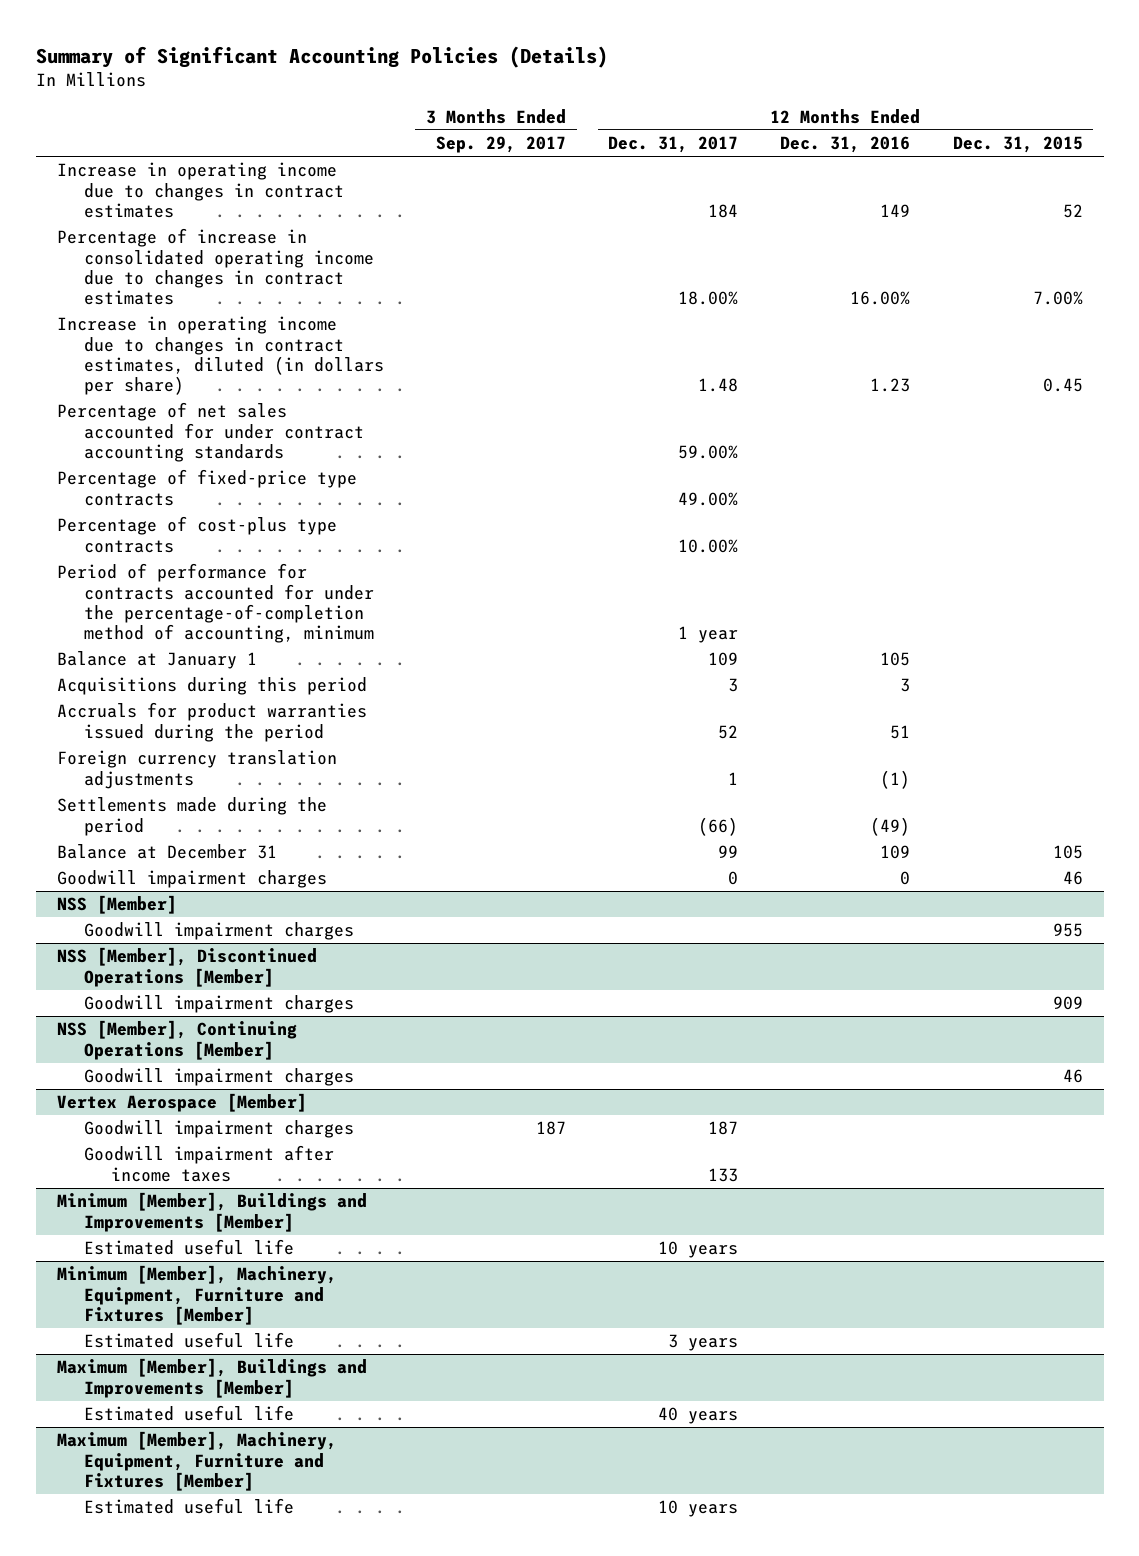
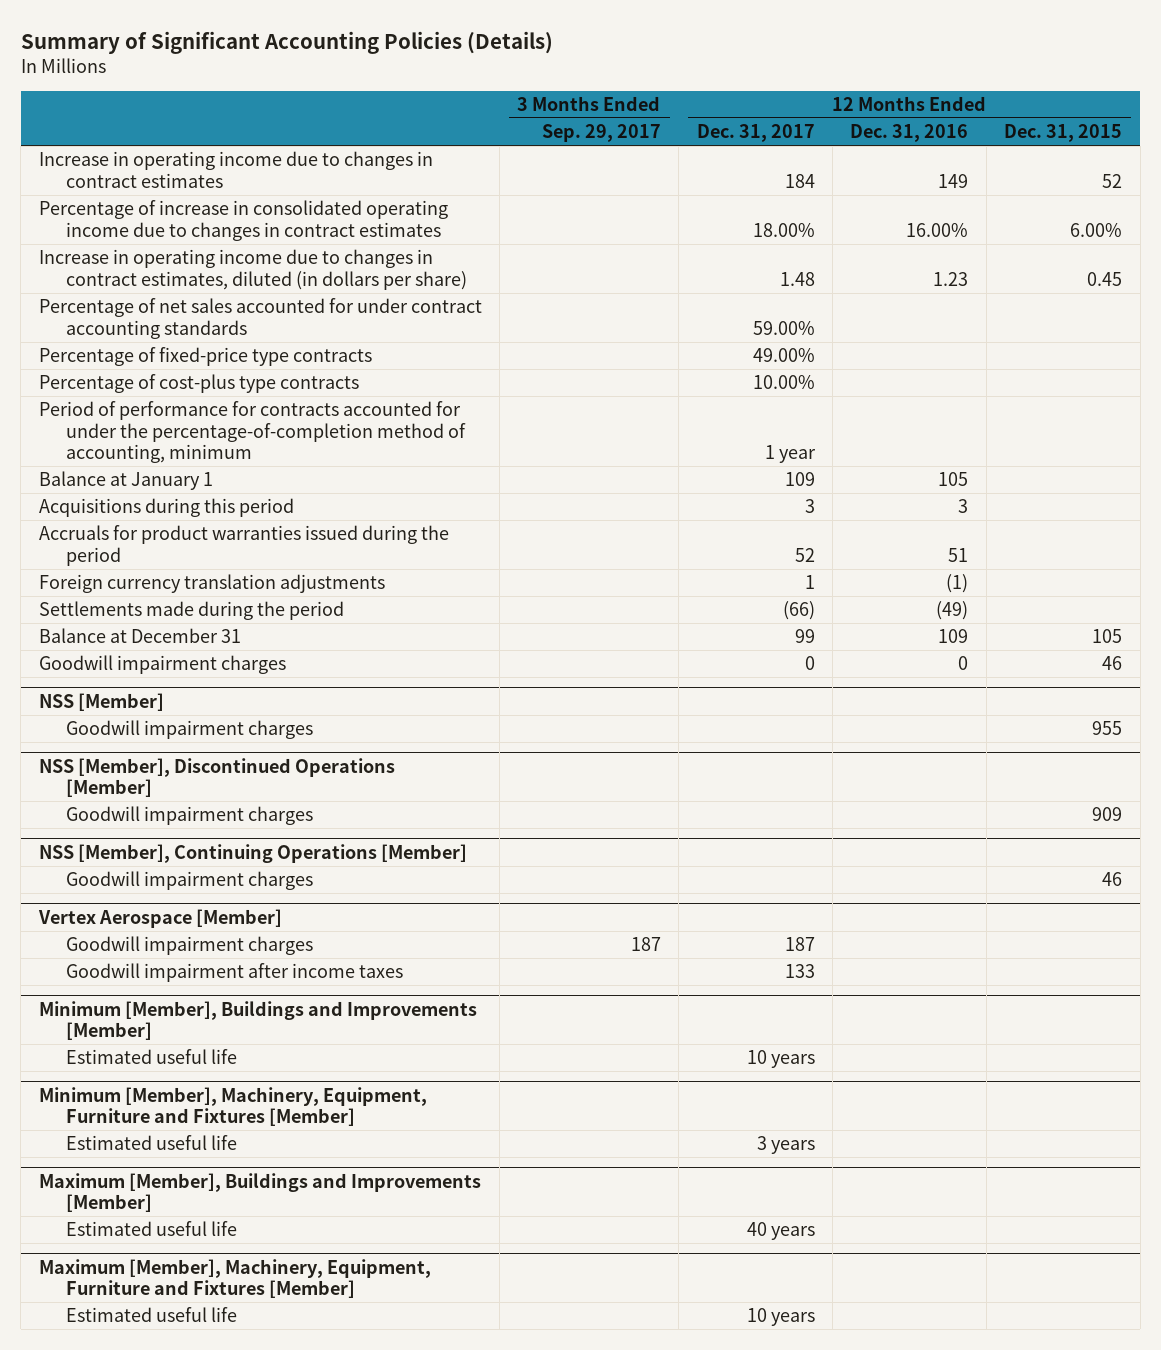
[1032,291,1083,306] 7.00% -> [1070,222,1123,237] 6.00%

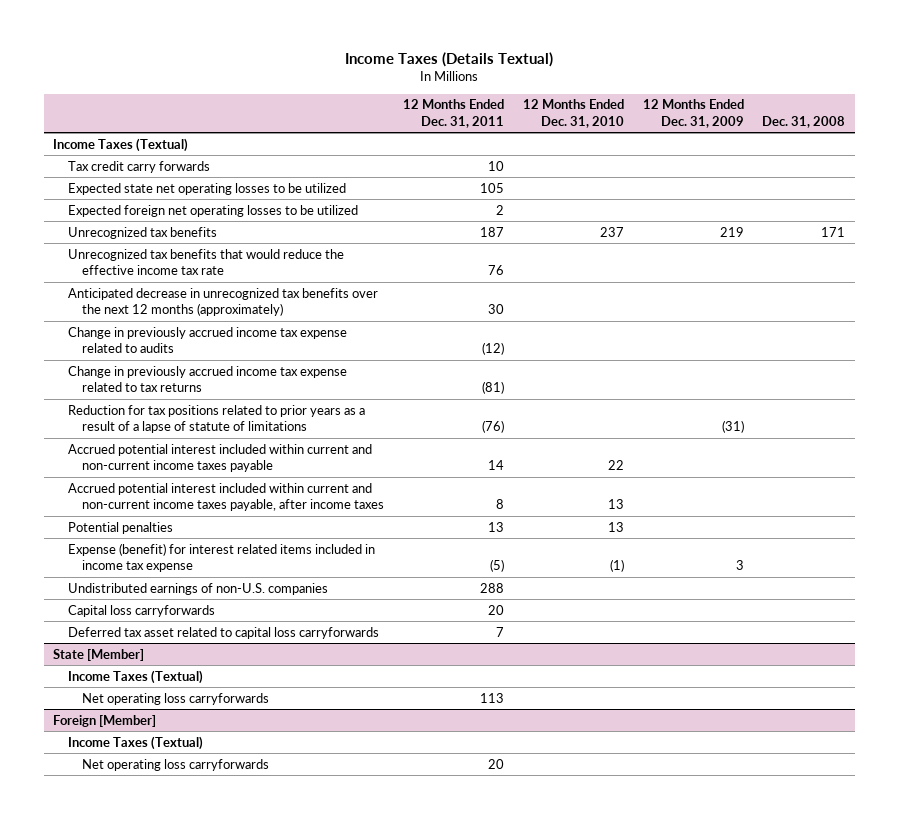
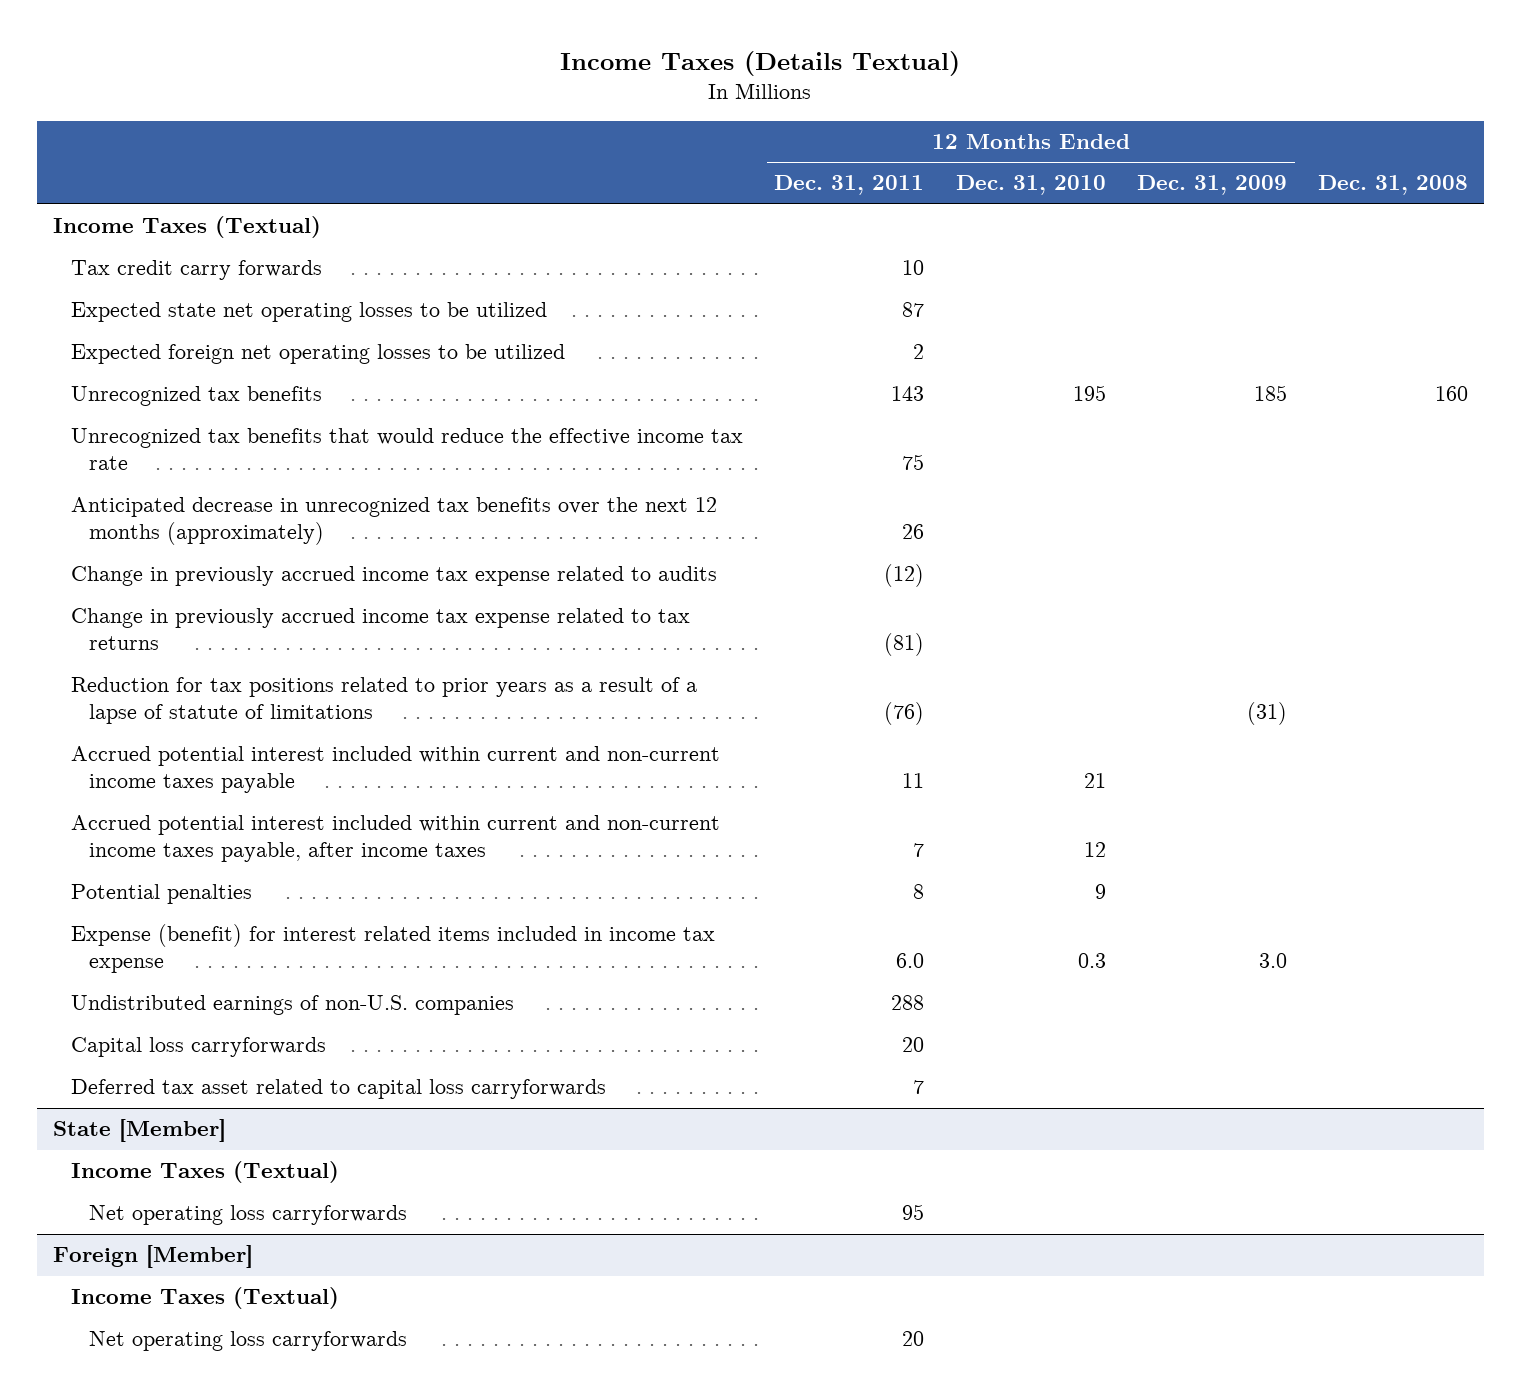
[479,182,504,193] 105 -> [902,302,925,318] 87
[479,226,504,237] 187 -> [891,386,925,402] 143
[599,226,624,237] 237 -> [1072,385,1106,402] 195
[719,226,744,237] 219 -> [1253,385,1287,402] 185
[821,226,846,237] 171 -> [1435,386,1469,402] 160
[487,265,504,276] 76 -> [902,454,925,471] 75
[487,304,504,315] 30 -> [902,524,925,540] 26
[487,460,504,471] 14 -> [902,773,925,789] 11
[607,460,624,471] 22 -> [1083,773,1106,789] 21
[495,499,504,510] 8 -> [913,843,925,858] 7
[607,499,624,510] 13 -> [1083,842,1106,858] 12
[487,521,504,532] 13 -> [913,884,925,900] 8
[607,521,624,532] 13 -> [1094,884,1106,900] 9
[489,559,504,573] (5) -> [896,953,925,969] 6.0
[609,559,624,573] (1) -> [1077,953,1106,969] 0.3
[735,560,744,571] 3 -> [1258,953,1287,969] 3.0
[479,692,504,703] 113 -> [902,1204,925,1221] 95

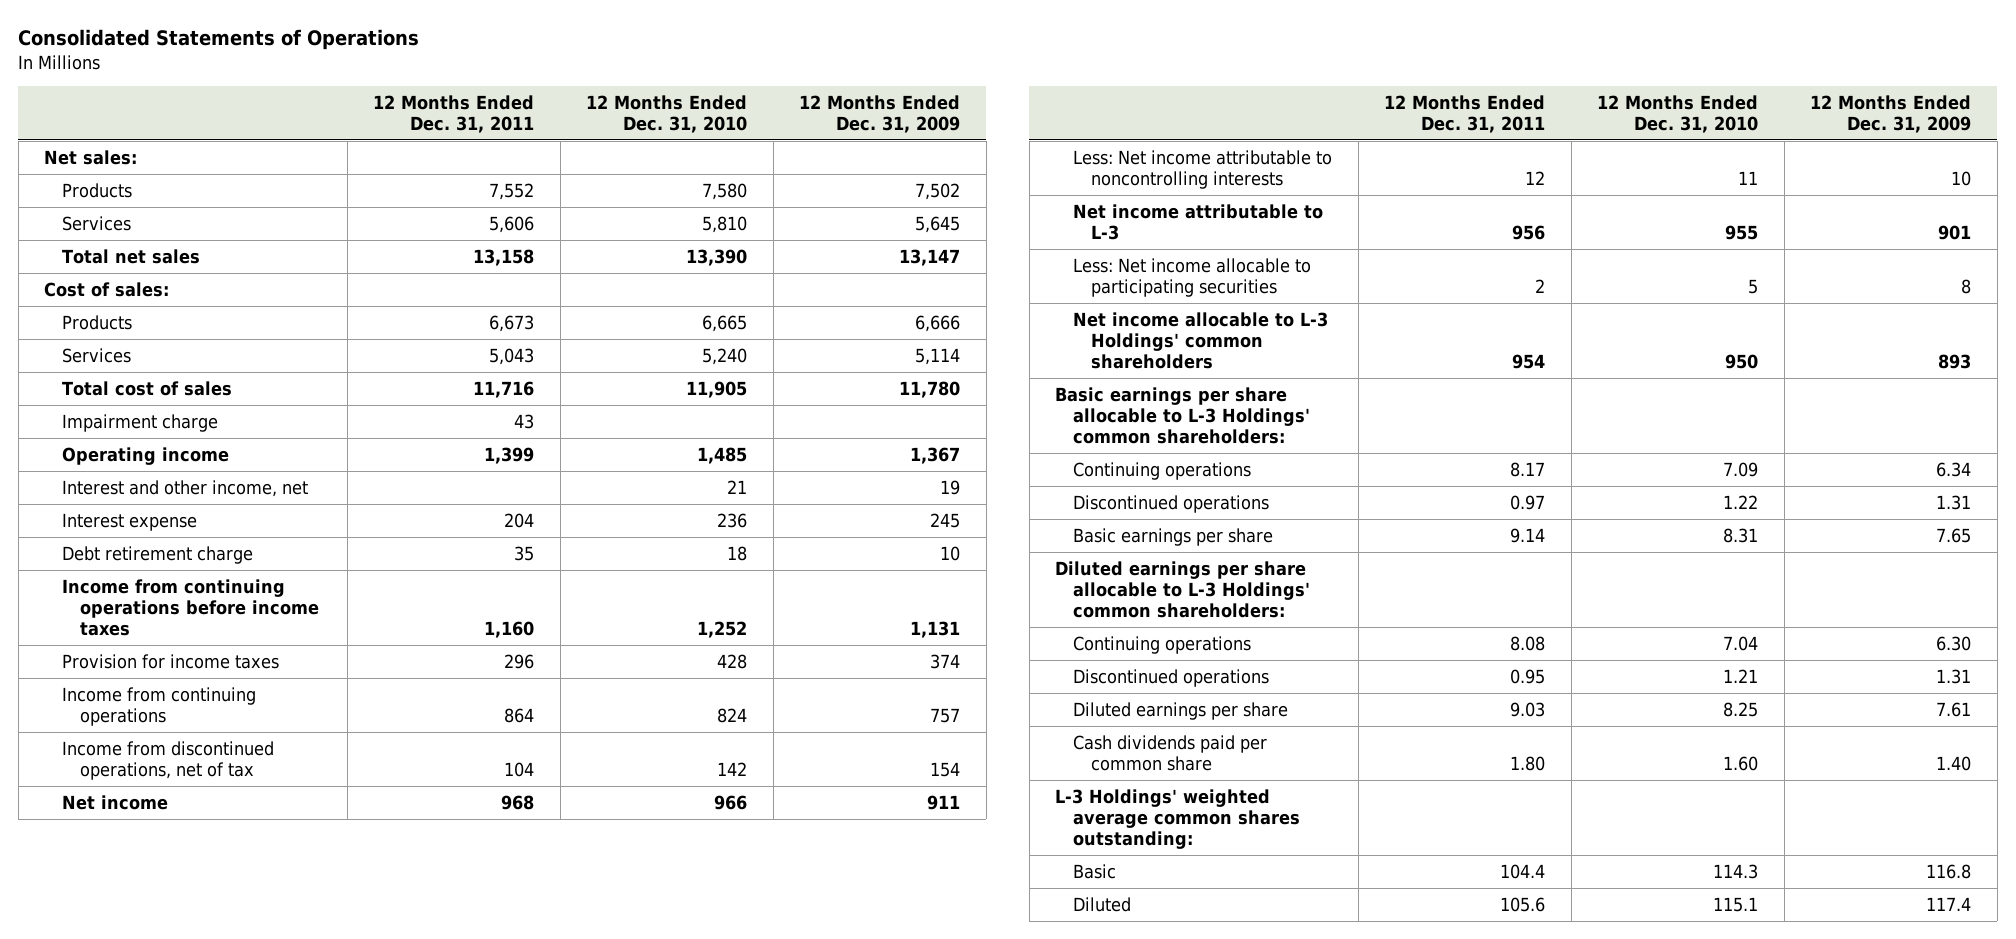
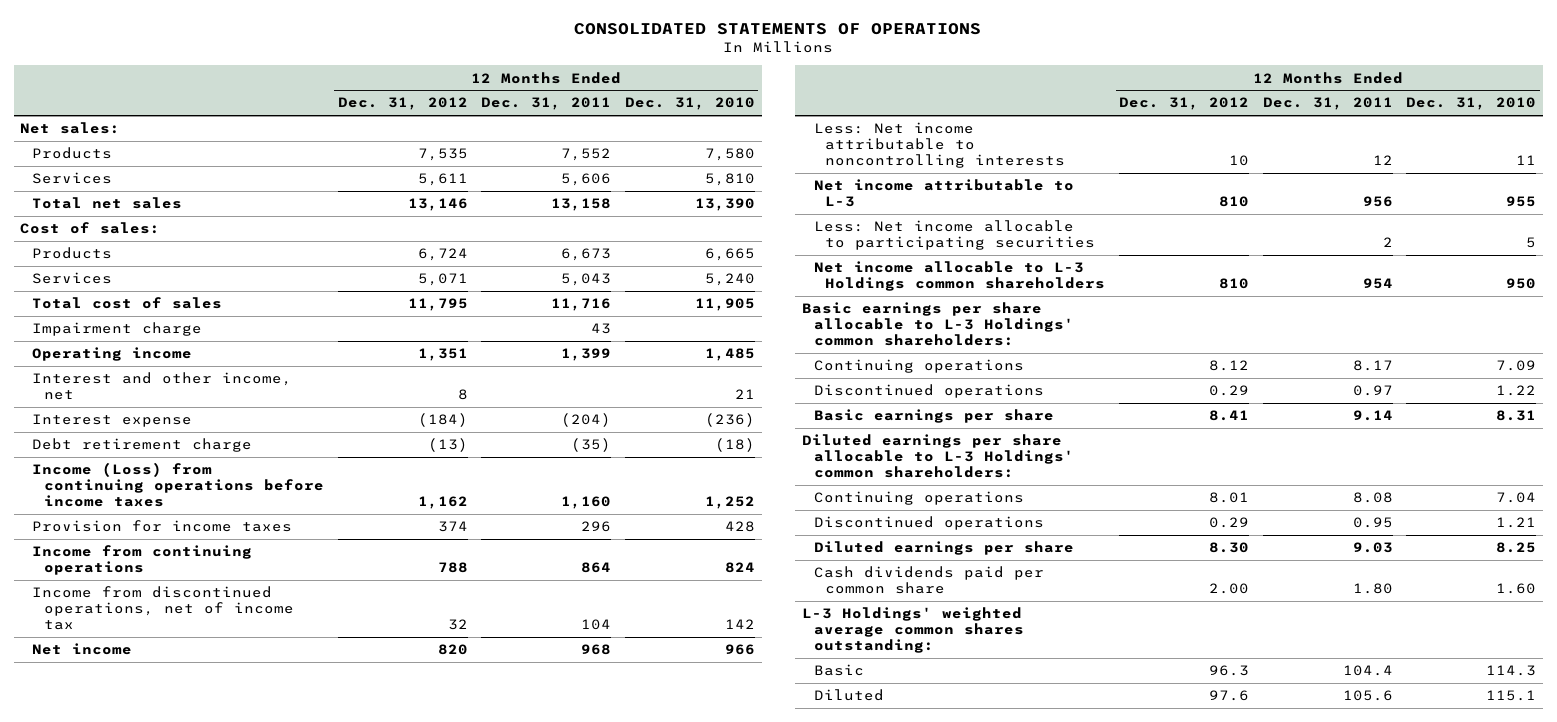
[18,29,420,51] Consolidated Statements of Operations -> [574,23,982,36] CONSOLIDATED STATEMENTS OF OPERATIONS
[799,94,961,133] 12 Months Ended Dec. 31, 2009 -> none
none -> [337,97,468,111] Dec. 31, 2012
[504,512,535,528] 204 -> [561,413,612,428] (204)
[717,512,748,528] 236 -> [704,413,755,428] (236)
[514,545,535,561] 35 -> [571,438,612,453] (35)
[727,545,748,561] 18 -> [714,438,755,453] (18)
[62,578,320,636] Income from continuing operations before income taxes -> [32,462,325,508] Income (Loss) from continuing operations before income taxes
[62,740,275,780] Income from discontinued operations, net of tax -> [32,586,295,631] Income from discontinued operations, net of income tax
[1073,311,1329,369] Net income allocable to L-3 Holdings' common shareholders -> [813,261,1106,292] Net income allocable to L-3 Holdings common shareholders

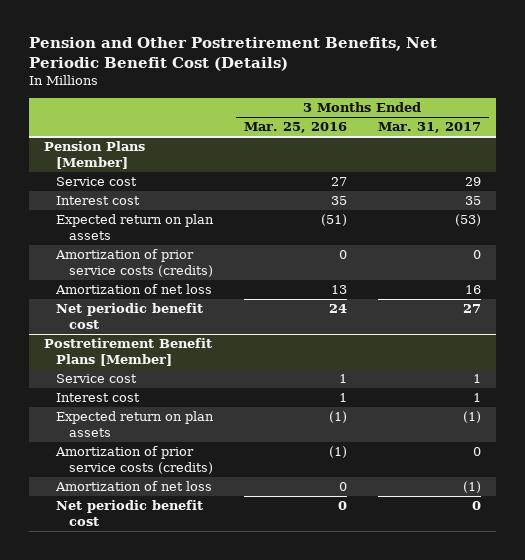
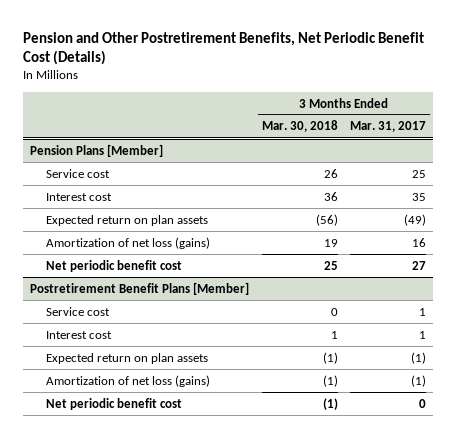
[244,122,348,134] Mar. 25, 2016 -> none
none -> [261,120,338,133] Mar. 30, 2018
[464,177,481,187] 29 -> [412,169,427,178] 25
[55,249,213,278] Amortization of prior service costs (credits) -> none
[454,214,481,227] (53) -> [404,213,427,226] (49)
[55,284,213,295] Amortization of net loss -> [46,236,211,249] Amortization of net loss (gains)
[55,446,213,475] Amortization of prior service costs (credits) -> none
[55,481,213,492] Amortization of net loss -> [46,374,211,387] Amortization of net loss (gains)

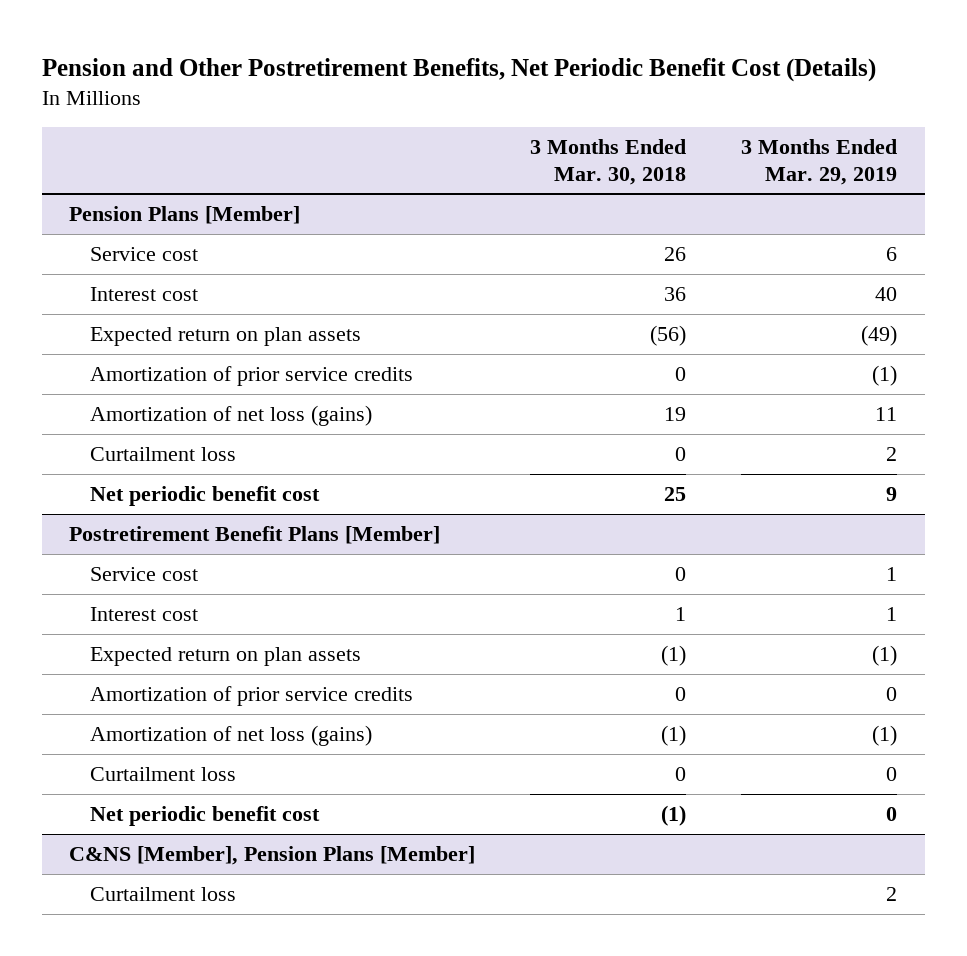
[350,121,427,133] Mar. 31, 2017 -> none
none -> [741,139,898,185] 3 Months Ended Mar. 29, 2019
none -> [89,365,413,386] Amortization of prior service credits
none -> [89,446,236,461] Curtailment loss
none -> [89,685,413,706] Amortization of prior service credits
none -> [89,766,236,781] Curtailment loss
none -> [69,845,476,865] C&NS [Member], Pension Plans [Member]
none -> [89,886,236,901] Curtailment loss

